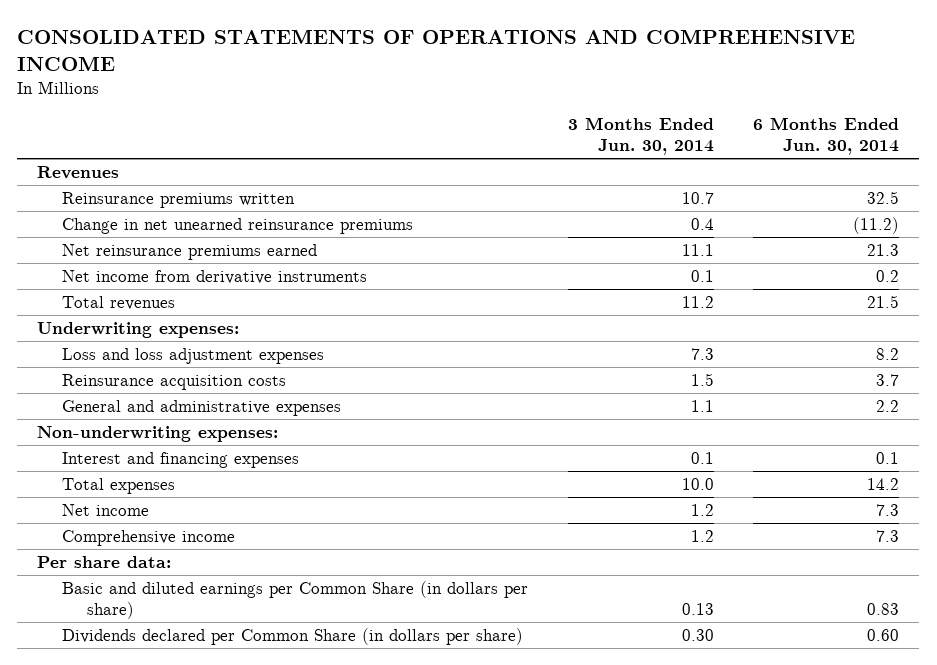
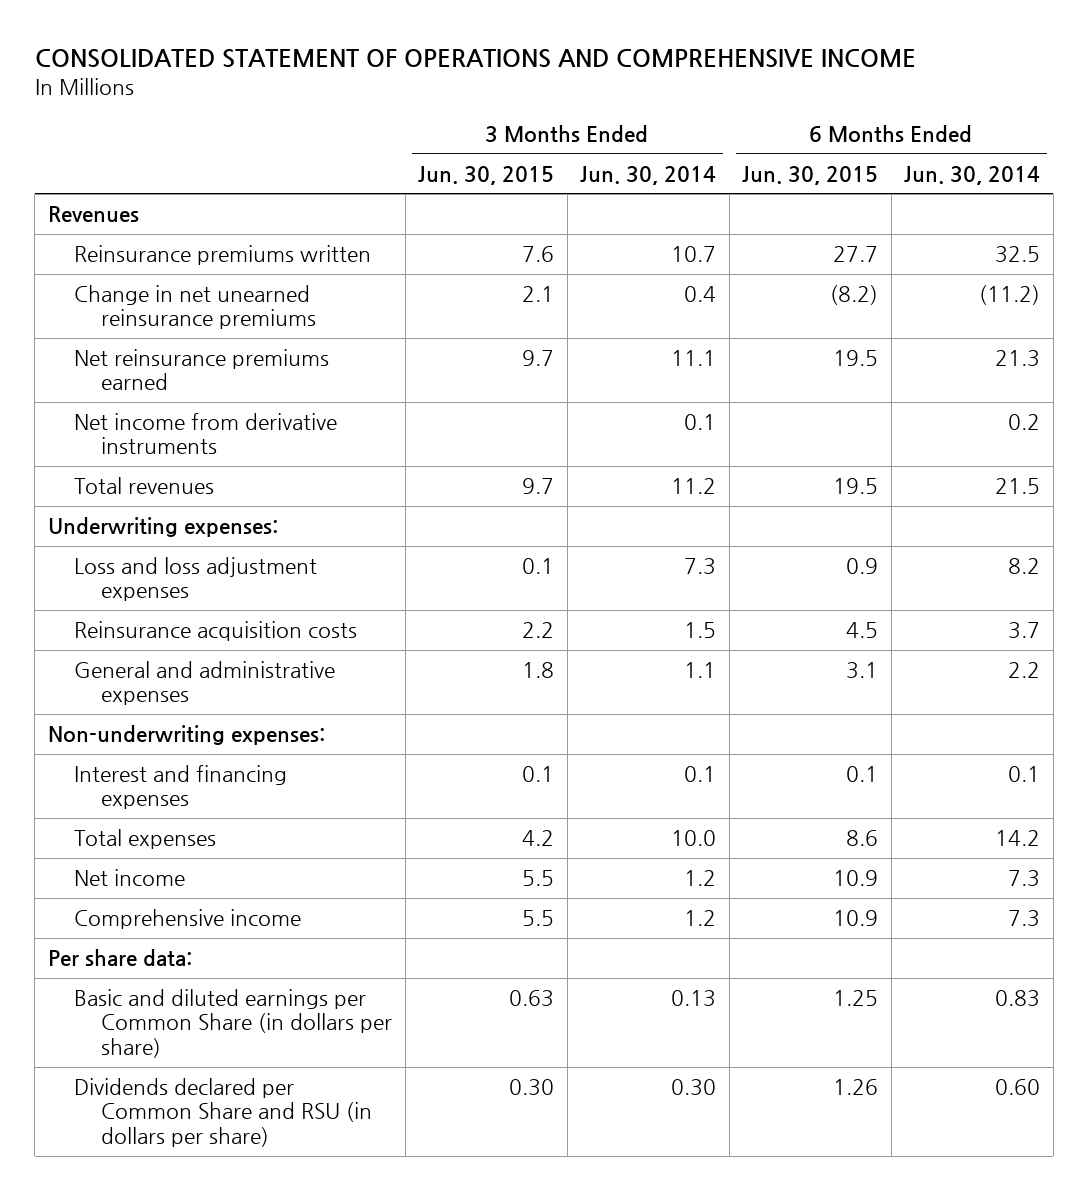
[17,29,856,71] CONSOLIDATED STATEMENTS OF OPERATIONS AND COMPREHENSIVE INCOME -> [34,49,916,69] CONSOLIDATED STATEMENT OF OPERATIONS AND COMPREHENSIVE INCOME
none -> [418,165,555,185] Jun. 30, 2015
none -> [742,165,879,185] Jun. 30, 2015
[62,628,524,646] Dividends declared per Common Share (in dollars per share) -> [74,1077,373,1147] Dividends declared per Common Share and RSU (in dollars per share)

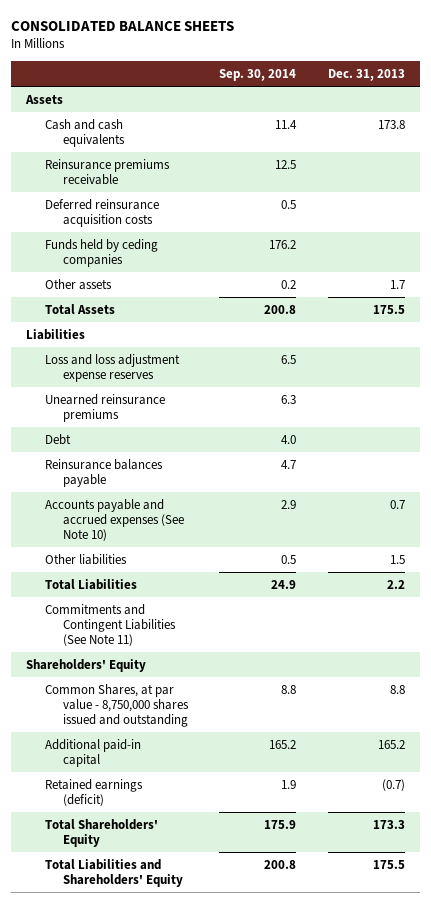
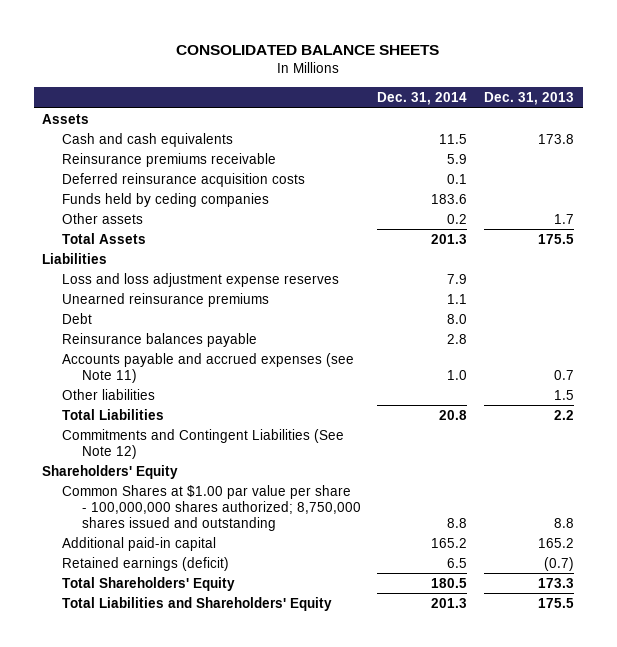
[219,69,297,82] Sep. 30, 2014 -> none
none -> [377,91,468,105] Dec. 31, 2014
[44,498,184,541] Accounts payable and accrued expenses (See Note 10) -> [62,352,355,383] Accounts payable and accrued expenses (see Note 11)
[44,603,176,646] Commitments and Contingent Liabilities (See Note 11) -> [62,428,345,459] Commitments and Contingent Liabilities (See Note 12)
[44,683,189,727] Common Shares, at par value - 8,750,000 shares issued and outstanding -> [62,484,361,531] Common Shares at $1.00 par value per share - 100,000,000 shares authorized; 8,750,000 shares issued and outstanding

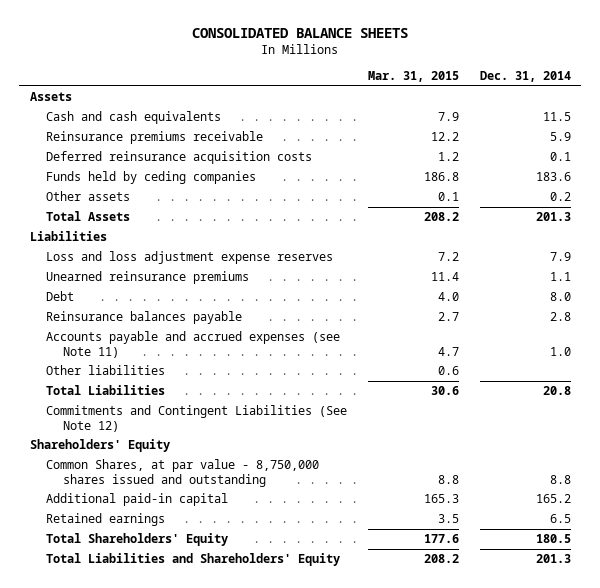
[484,91,575,105] Dec. 31, 2013 -> none
none -> [368,71,460,83] Mar. 31, 2015
[62,484,361,531] Common Shares at $1.00 par value per share - 100,000,000 shares authorized; 8,750,000 shares issued and outstanding -> [46,459,320,487] Common Shares, at par value - 8,750,000 shares issued and outstanding
[62,556,230,571] Retained earnings (deficit) -> [46,513,166,527] Retained earnings

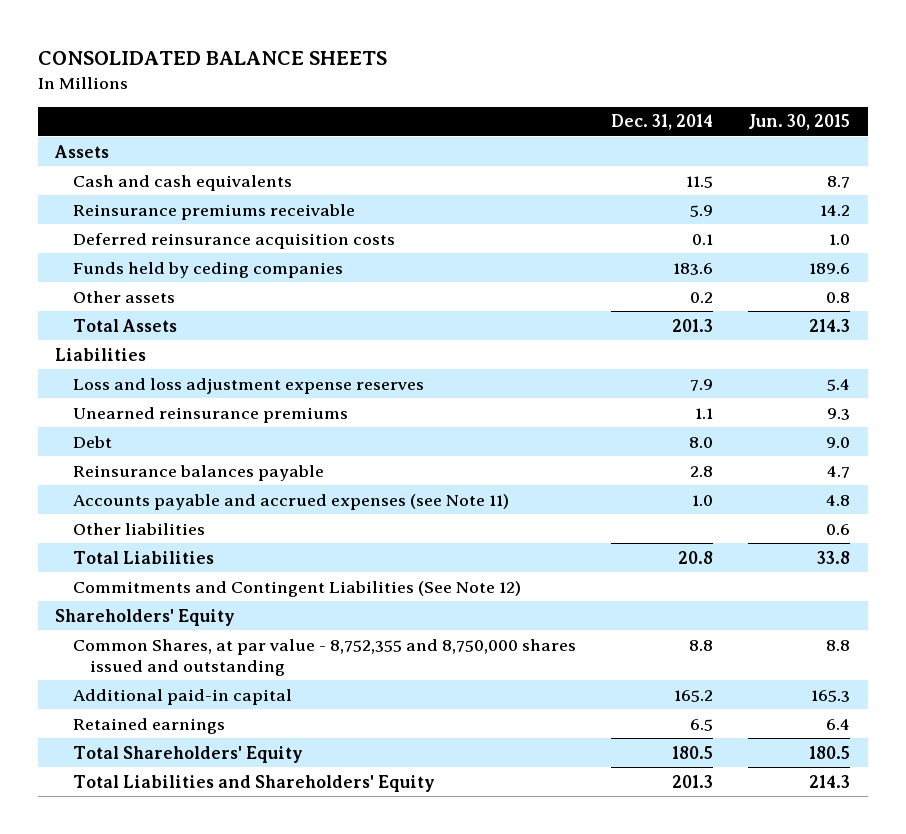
[368,71,460,83] Mar. 31, 2015 -> none
none -> [748,114,851,131] Jun. 30, 2015
[46,459,320,487] Common Shares, at par value - 8,750,000 shares issued and outstanding -> [72,638,576,676] Common Shares, at par value - 8,752,355 and 8,750,000 shares issued and outstanding

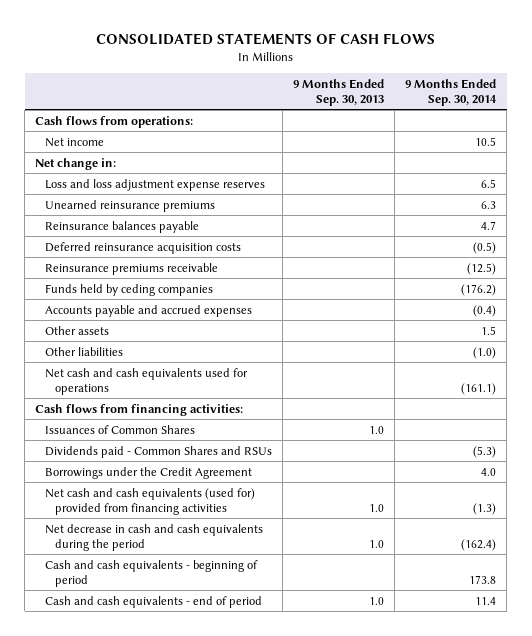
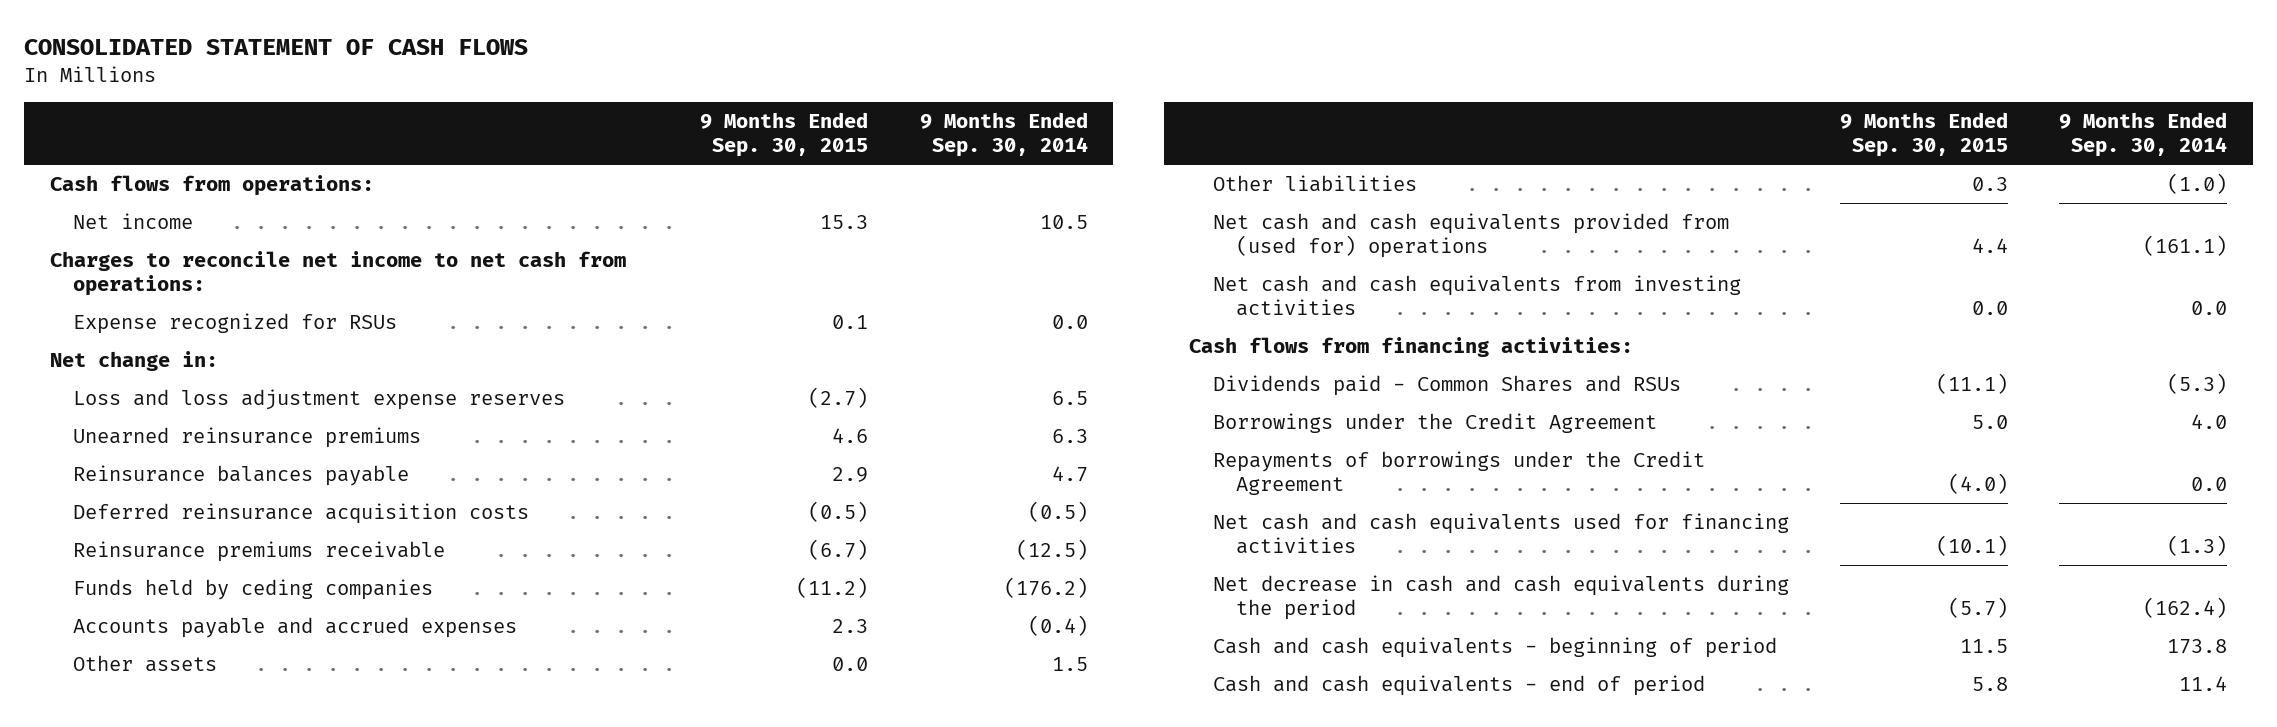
[95,33,435,46] CONSOLIDATED STATEMENTS OF CASH FLOWS -> [23,39,528,56] CONSOLIDATED STATEMENT OF CASH FLOWS
[293,78,385,106] 9 Months Ended Sep. 30, 2013 -> none
none -> [700,112,869,158] 9 Months Ended Sep. 30, 2015
none -> [49,250,626,297] Charges to reconcile net income to net cash from operations:
none -> [72,312,397,334] Expense recognized for RSUs
[45,367,249,395] Net cash and cash equivalents used for operations -> [1212,212,1729,259] Net cash and cash equivalents provided from (used for) operations
none -> [1212,274,1741,317] Net cash and cash equivalents from investing activities
[45,424,196,434] Issuances of Common Shares -> none
none -> [1212,450,1705,496] Repayments of borrowings under the Credit Agreement
[45,487,256,515] Net cash and cash equivalents (used for) provided from financing activities -> [1212,512,1789,555] Net cash and cash equivalents used for financing activities

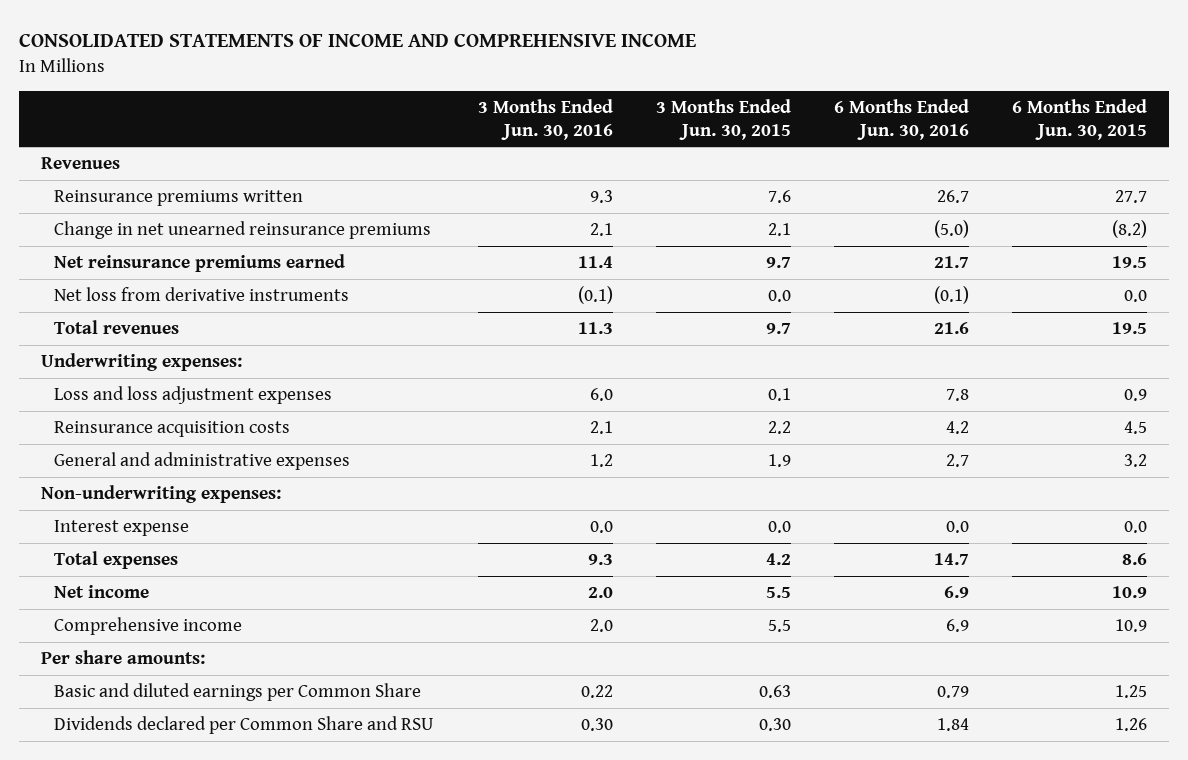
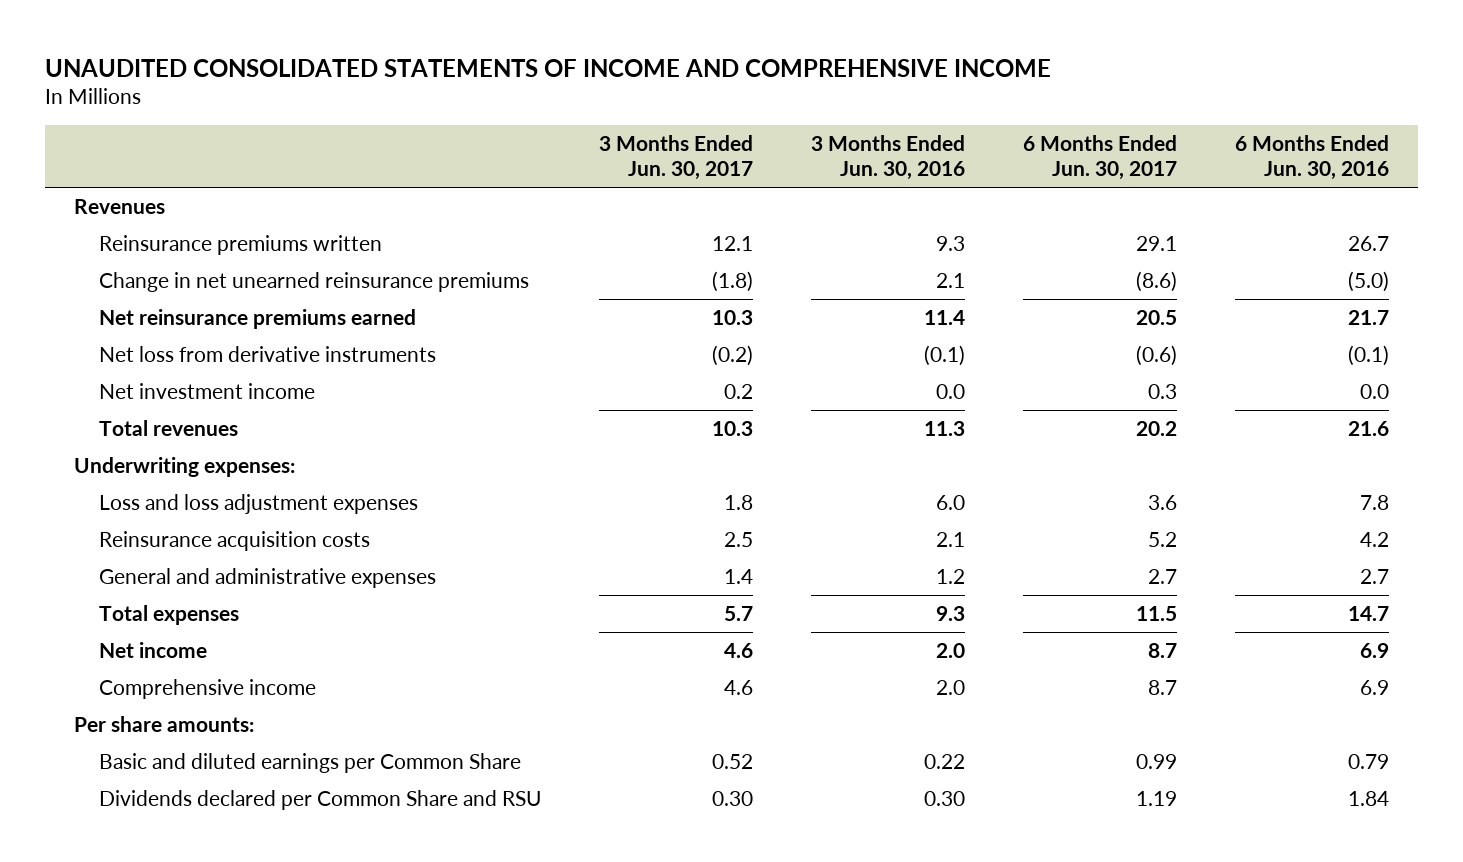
[18,34,696,48] CONSOLIDATED STATEMENTS OF INCOME AND COMPREHENSIVE INCOME -> [45,58,1052,77] UNAUDITED CONSOLIDATED STATEMENTS OF INCOME AND COMPREHENSIVE INCOME
[655,98,791,140] 3 Months Ended Jun. 30, 2015 -> none
[1012,98,1148,140] 6 Months Ended Jun. 30, 2015 -> none
none -> [598,134,753,180] 3 Months Ended Jun. 30, 2017
none -> [1022,134,1177,180] 6 Months Ended Jun. 30, 2017
none -> [98,383,315,400] Net investment income
[40,484,281,503] Non-underwriting expenses: -> none
[54,519,190,536] Interest expense -> none

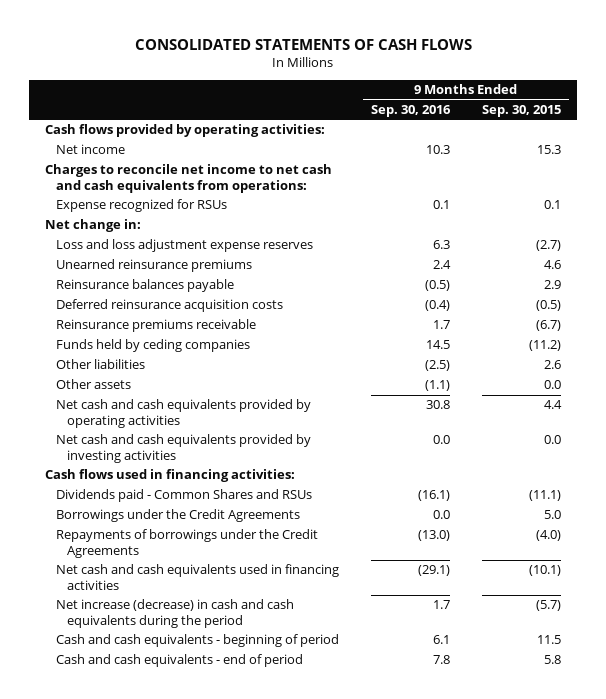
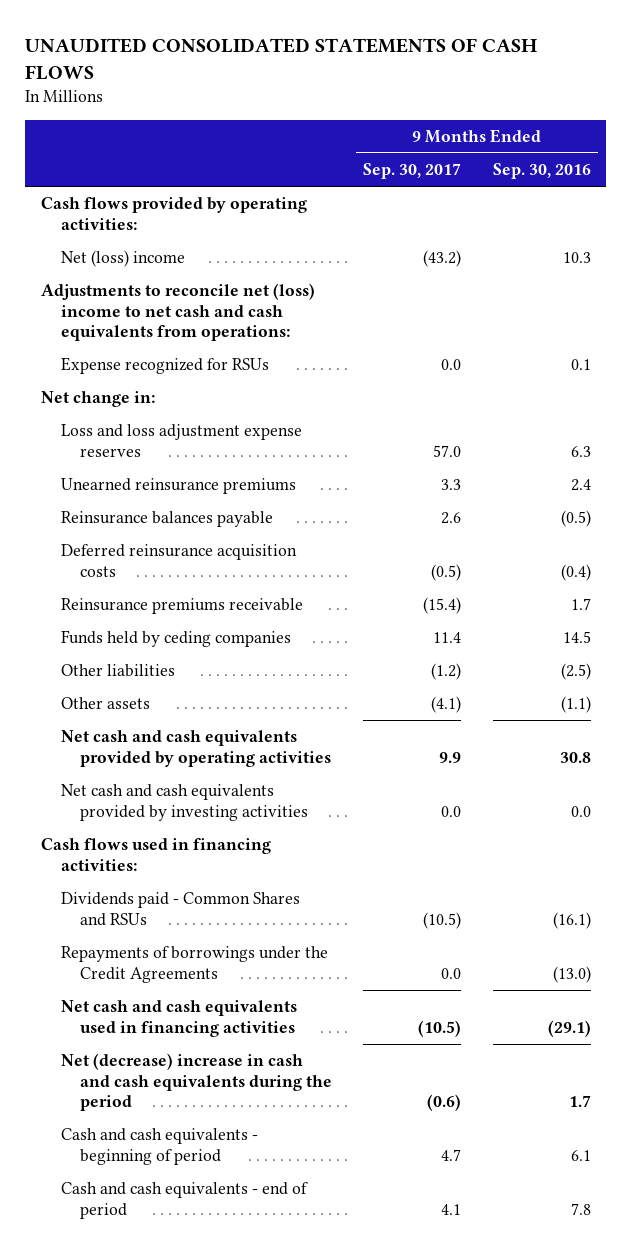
[135,38,473,50] CONSOLIDATED STATEMENTS OF CASH FLOWS -> [25,38,538,80] UNAUDITED CONSOLIDATED STATEMENTS OF CASH FLOWS
[482,105,562,118] Sep. 30, 2015 -> none
none -> [363,163,462,180] Sep. 30, 2017
[56,144,126,155] Net income -> [60,250,185,268] Net (loss) income
[45,164,333,193] Charges to reconcile net income to net cash and cash equivalents from operations: -> [40,283,315,341] Adjustments to reconcile net (loss) income to net cash and cash equivalents from operations:
[56,509,301,523] Borrowings under the Credit Agreements -> none
[56,599,295,628] Net increase (decrease) in cash and cash equivalents during the period -> [60,1053,333,1111] Net (decrease) increase in cash and cash equivalents during the period

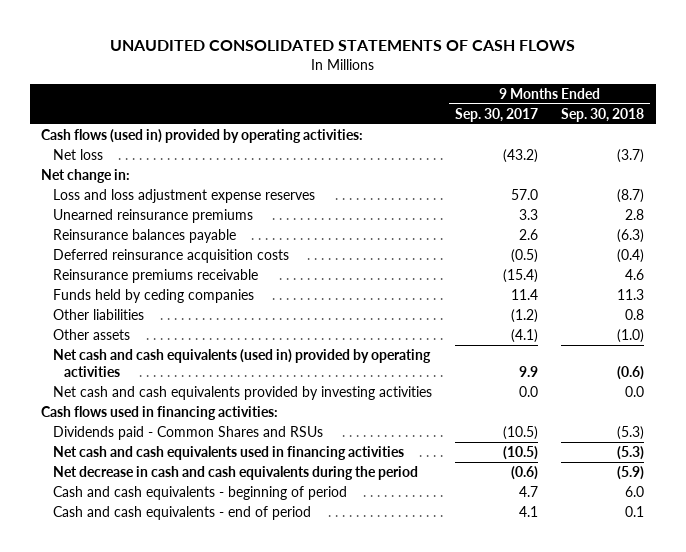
[492,163,591,180] Sep. 30, 2016 -> none
none -> [561,107,645,122] Sep. 30, 2018
[40,283,315,341] Adjustments to reconcile net (loss) income to net cash and cash equivalents from operations: -> none
[60,357,269,375] Expense recognized for RSUs -> none
[40,197,307,230] Cash flows provided by operating activities: -> [41,129,364,144] Cash flows (used in) provided by operating activities:
[60,250,185,268] Net (loss) income -> [52,149,103,161] Net loss
[60,730,332,767] Net cash and cash equivalents provided by operating activities -> [52,349,431,377] Net cash and cash equivalents (used in) provided by operating activities
[60,946,328,983] Repayments of borrowings under the Credit Agreements -> none
[60,1053,333,1111] Net (decrease) increase in cash and cash equivalents during the period -> [52,466,418,481] Net decrease in cash and cash equivalents during the period

